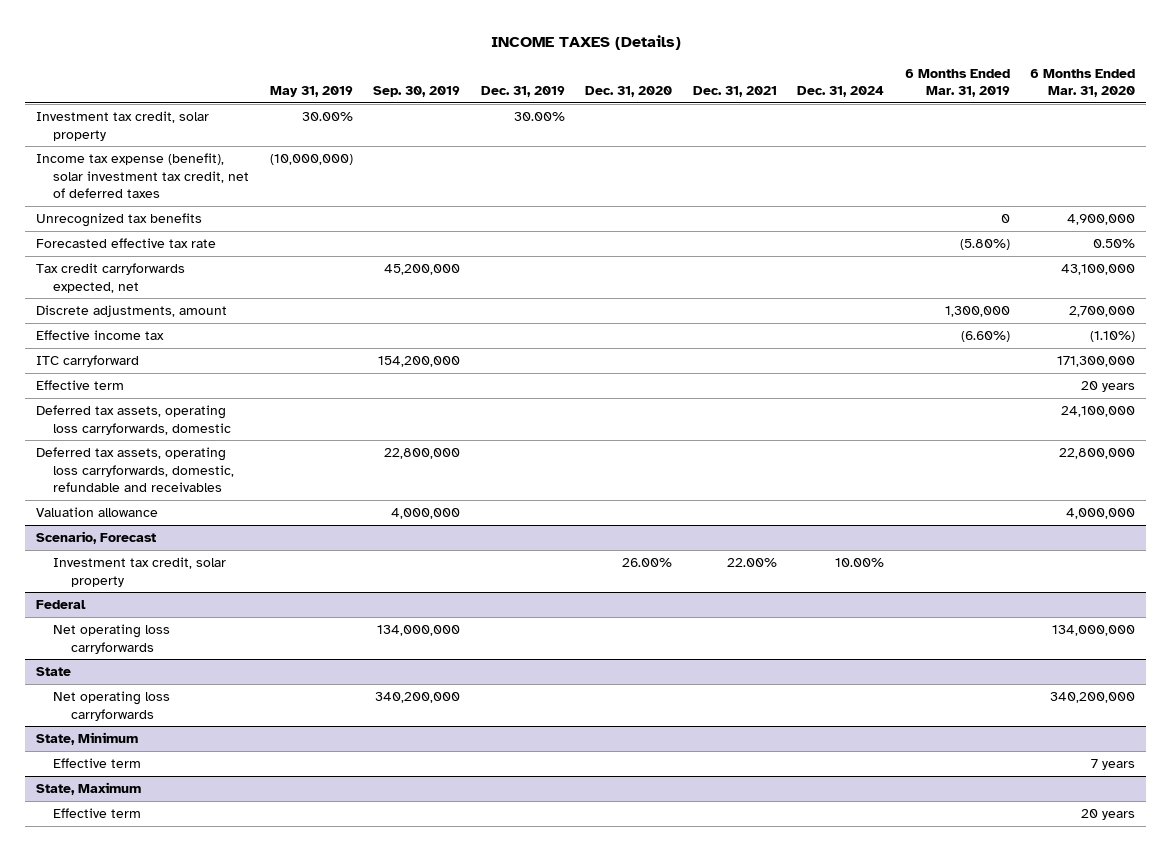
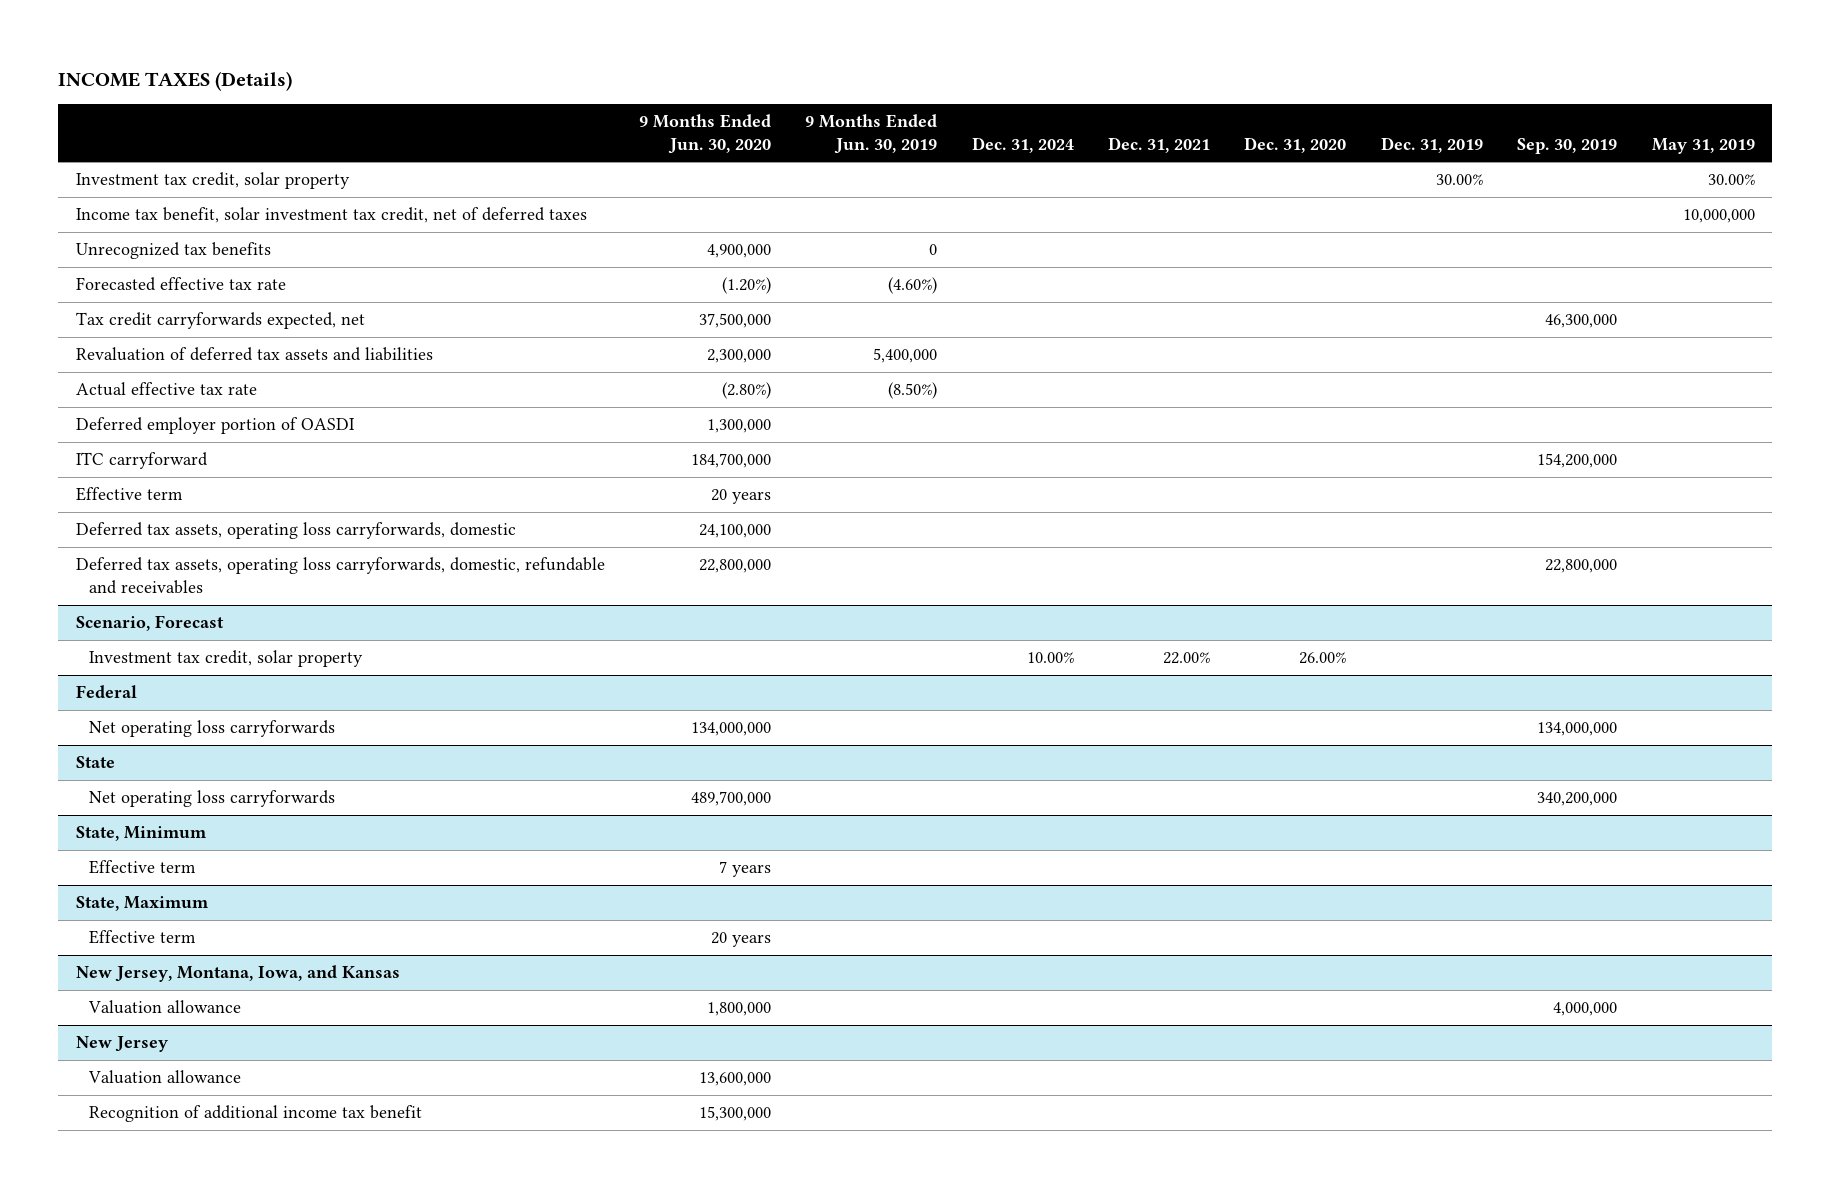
[904,68,1010,98] 6 Months Ended Mar. 31, 2019 -> none
[1030,68,1136,98] 6 Months Ended Mar. 31, 2020 -> none
none -> [638,113,771,154] 9 Months Ended Jun. 30, 2020
none -> [805,113,938,154] 9 Months Ended Jun. 30, 2019
[35,152,250,199] Income tax expense (benefit), solar investment tax credit, net of deferred taxes -> [75,207,587,224] Income tax benefit, solar investment tax credit, net of deferred taxes
[269,153,353,165] (10,000,000) -> [1682,209,1755,224] 10,000,000
[384,263,461,275] 45,200,000 -> [1545,314,1618,329] 46,300,000
[35,304,227,317] Discrete adjustments, amount -> [75,347,433,362] Revaluation of deferred tax assets and liabilities
[35,329,164,340] Effective income tax -> [75,382,257,397] Actual effective tax rate
none -> [75,417,355,435] Deferred employer portion of OASDI
[35,506,158,517] Valuation allowance -> none
none -> [75,965,400,983] New Jersey, Montana, Iowa, and Kansas
none -> [88,1000,242,1015] Valuation allowance
none -> [75,1036,168,1053] New Jersey
none -> [88,1070,242,1085] Valuation allowance
none -> [89,1105,423,1123] Recognition of additional income tax benefit

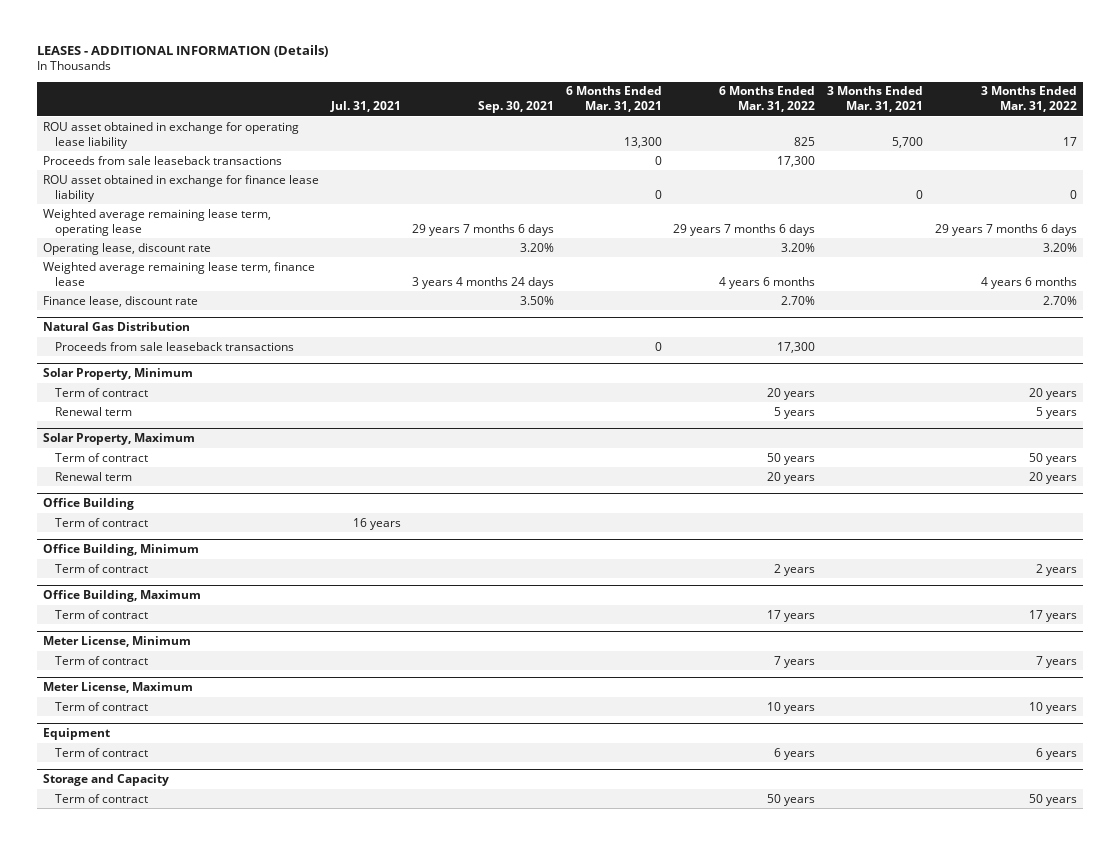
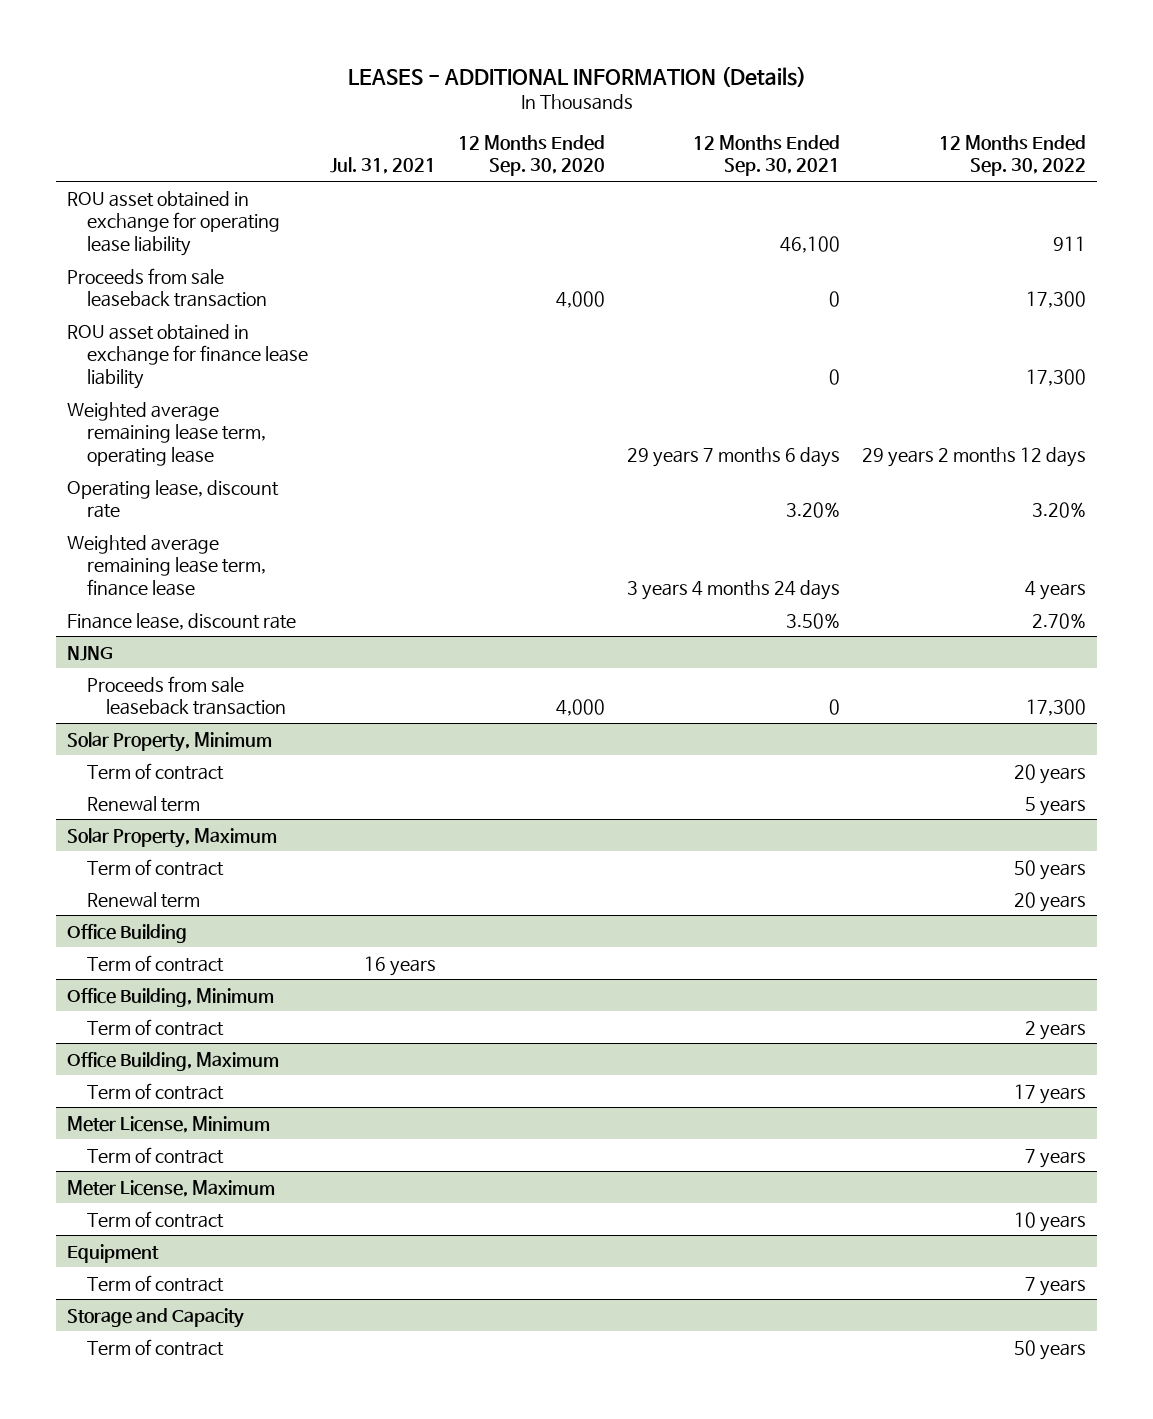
[478,101,555,114] Sep. 30, 2021 -> none
[565,86,662,113] 6 Months Ended Mar. 31, 2021 -> none
[719,86,816,113] 6 Months Ended Mar. 31, 2022 -> none
[827,86,924,113] 3 Months Ended Mar. 31, 2021 -> none
[980,86,1077,113] 3 Months Ended Mar. 31, 2022 -> none
none -> [457,134,605,177] 12 Months Ended Sep. 30, 2020
none -> [692,134,840,177] 12 Months Ended Sep. 30, 2021
none -> [939,134,1087,177] 12 Months Ended Sep. 30, 2022
[42,155,282,165] Proceeds from sale leaseback transactions -> [67,267,267,308] Proceeds from sale leaseback transaction
[42,322,190,332] Natural Gas Distribution -> [67,645,114,661] NJNG
[54,341,294,351] Proceeds from sale leaseback transactions -> [86,675,287,716] Proceeds from sale leaseback transaction

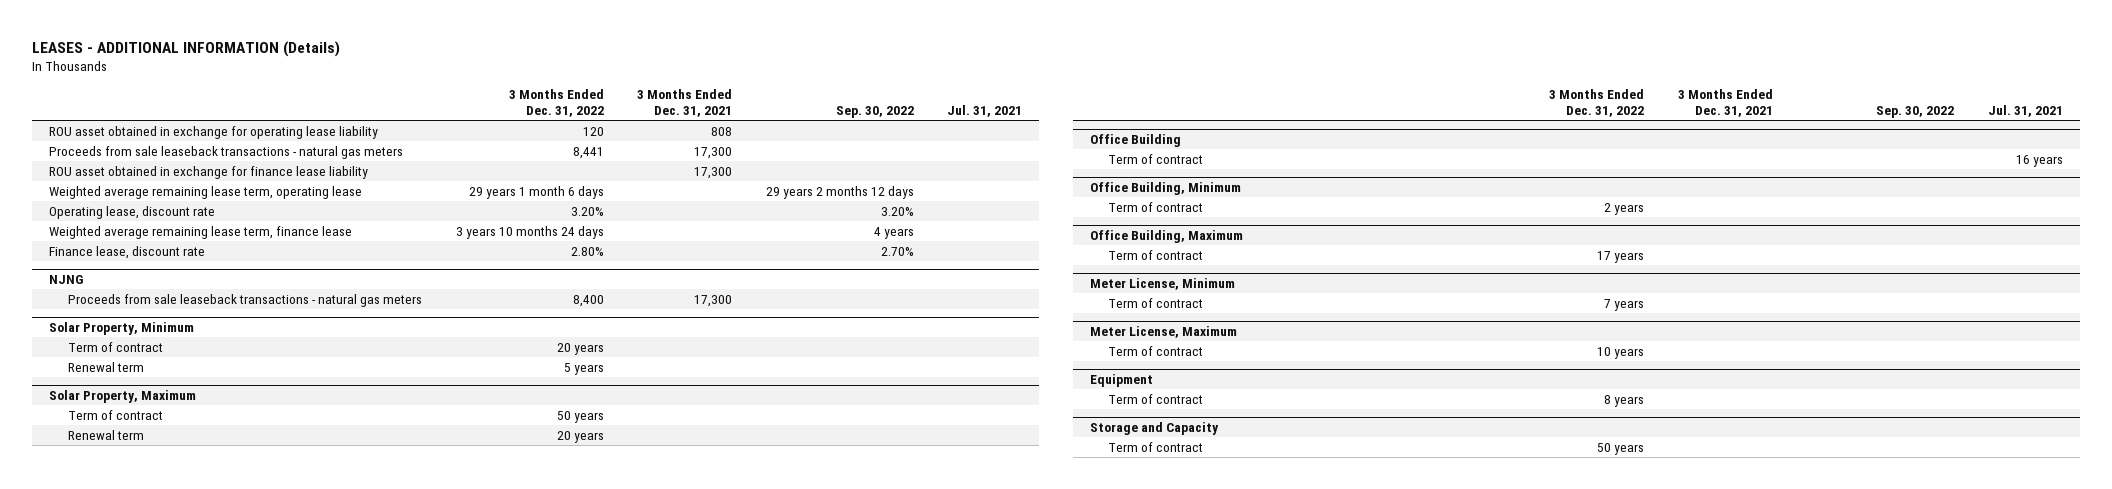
[457,134,605,177] 12 Months Ended Sep. 30, 2020 -> none
[692,134,840,177] 12 Months Ended Sep. 30, 2021 -> none
[939,134,1087,177] 12 Months Ended Sep. 30, 2022 -> none
none -> [508,89,604,118] 3 Months Ended Dec. 31, 2022
none -> [637,89,733,118] 3 Months Ended Dec. 31, 2021
none -> [835,106,914,119] Sep. 30, 2022
[67,267,267,308] Proceeds from sale leaseback transaction -> [48,145,403,159] Proceeds from sale leaseback transactions - natural gas meters
[86,675,287,716] Proceeds from sale leaseback transaction -> [67,293,422,307] Proceeds from sale leaseback transactions - natural gas meters

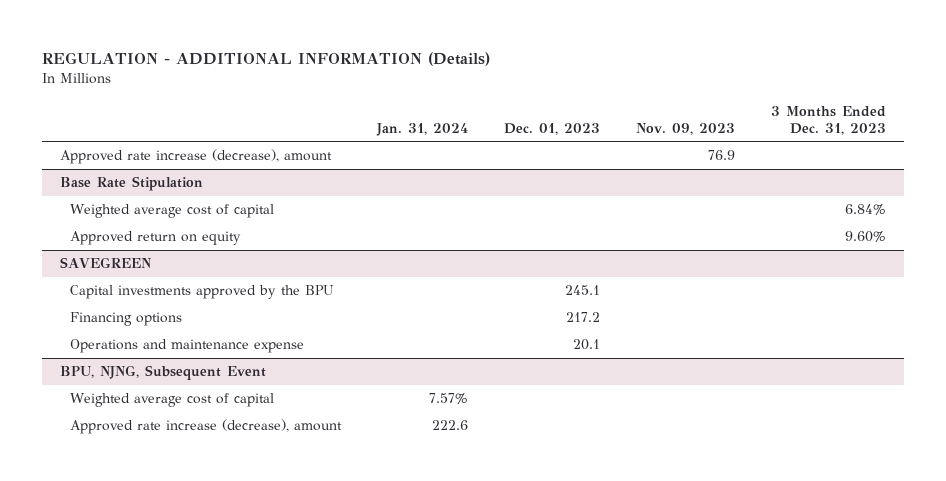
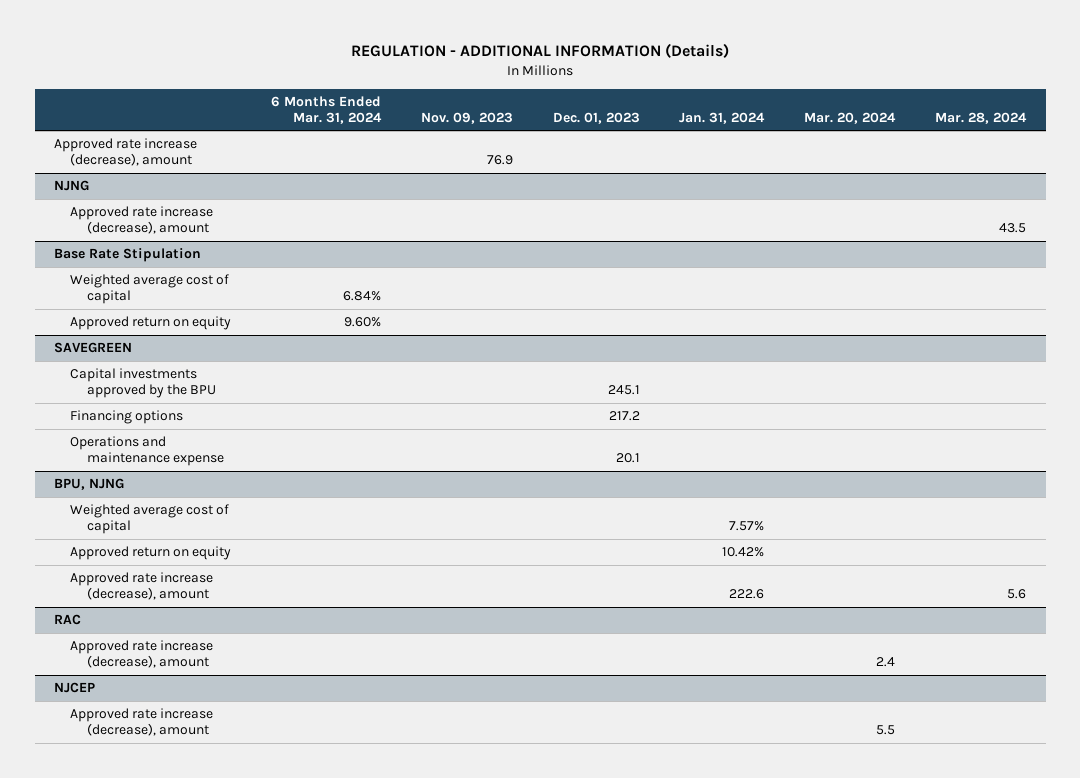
[771,105,887,135] 3 Months Ended Dec. 31, 2023 -> none
none -> [271,95,383,124] 6 Months Ended Mar. 31, 2024
none -> [804,111,897,124] Mar. 20, 2024
none -> [934,111,1027,124] Mar. 28, 2024
none -> [54,180,90,192] NJNG
none -> [70,206,214,235] Approved rate increase (decrease), amount
[60,365,267,381] BPU, NJNG, Subsequent Event -> [54,478,125,491] BPU, NJNG
none -> [70,546,232,561] Approved return on equity
none -> [54,614,82,626] RAC
none -> [70,640,214,669] Approved rate increase (decrease), amount
none -> [54,682,96,694] NJCEP
none -> [70,708,214,737] Approved rate increase (decrease), amount

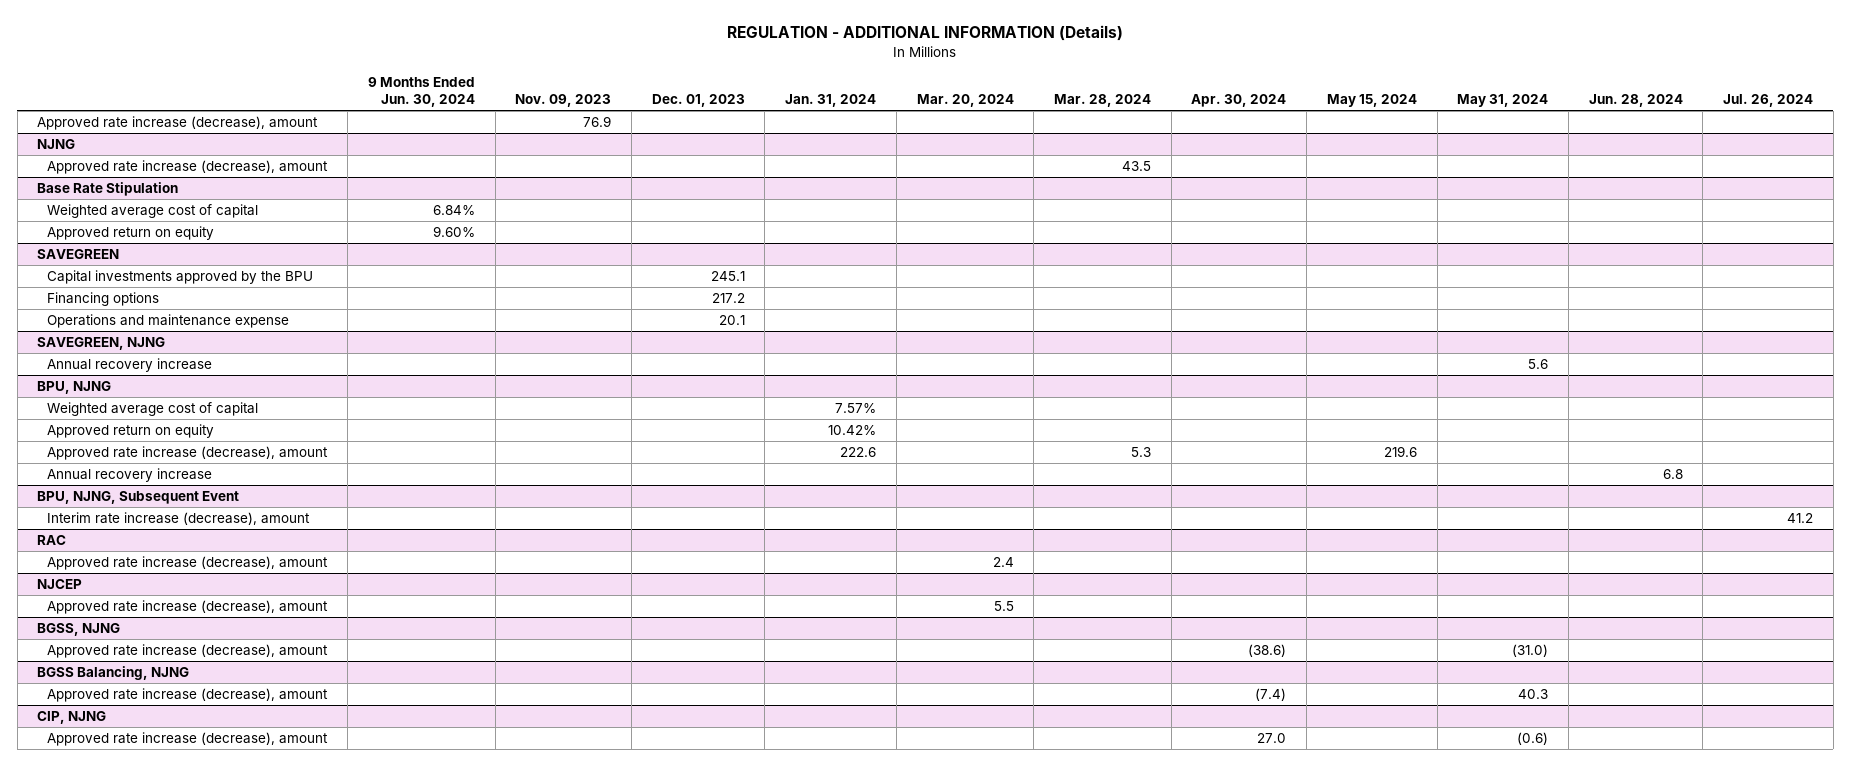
[271,95,383,124] 6 Months Ended Mar. 31, 2024 -> none
none -> [367,76,475,108] 9 Months Ended Jun. 30, 2024
none -> [1191,94,1287,108] Apr. 30, 2024
none -> [1326,94,1417,108] May 15, 2024
none -> [1457,94,1549,108] May 31, 2024
none -> [1588,94,1683,108] Jun. 28, 2024
none -> [1723,94,1814,108] Jul. 26, 2024
none -> [37,337,166,351] SAVEGREEN, NJNG
none -> [47,358,213,373] Annual recovery increase
[1006,589,1026,600] 5.6 -> [1130,447,1151,458] 5.3
none -> [47,468,213,483] Annual recovery increase
none -> [37,491,240,505] BPU, NJNG, Subsequent Event
none -> [47,512,311,526] Interim rate increase (decrease), amount
none -> [37,623,121,637] BGSS, NJNG
none -> [47,644,329,659] Approved rate increase (decrease), amount
none -> [37,666,190,681] BGSS Balancing, NJNG
none -> [47,688,329,703] Approved rate increase (decrease), amount
none -> [37,711,107,725] CIP, NJNG
none -> [47,732,329,747] Approved rate increase (decrease), amount

